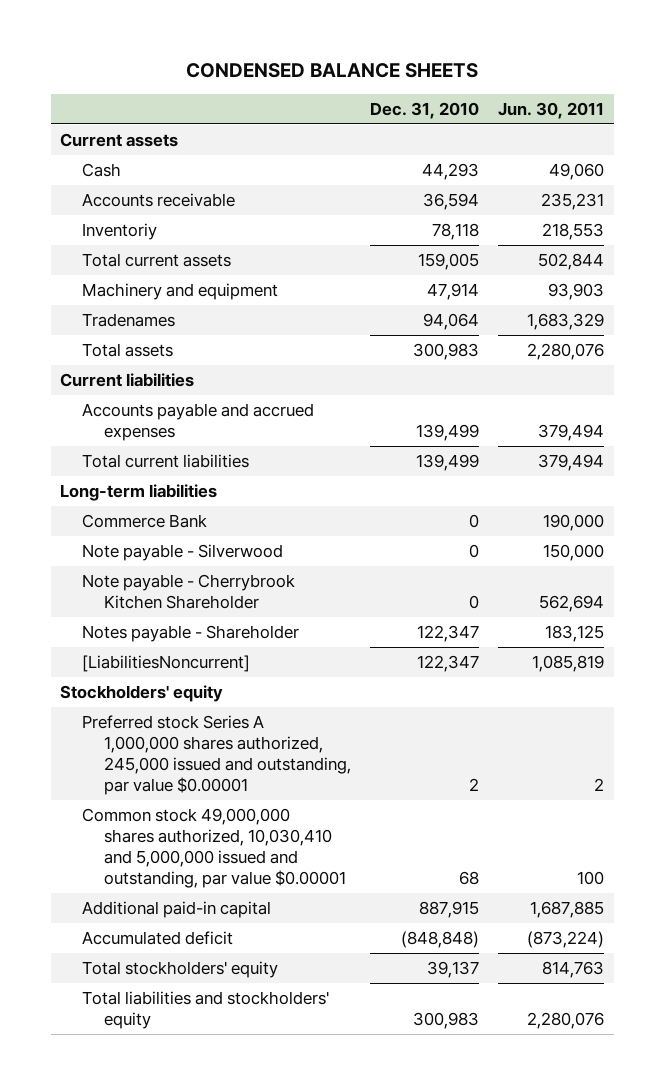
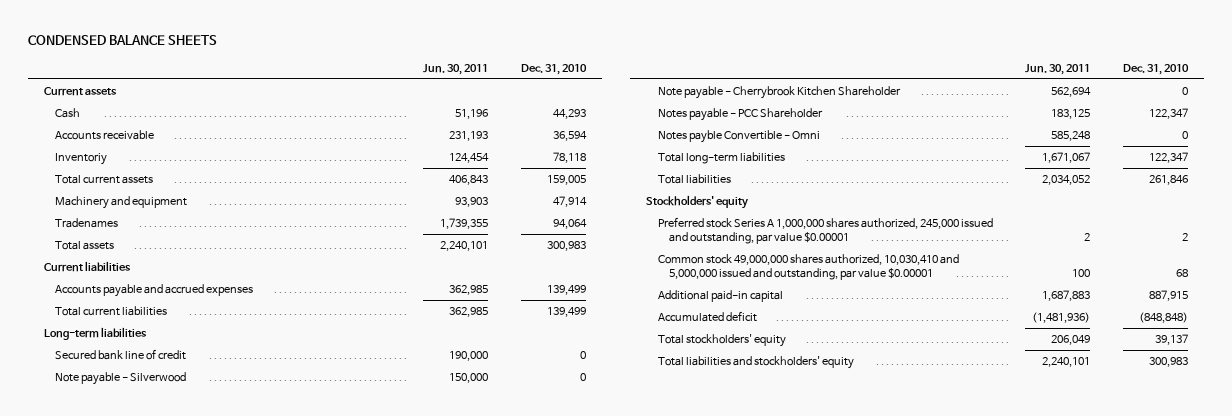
[548,162,604,180] 49,060 -> [454,109,488,120] 51,196
[540,192,604,210] 235,231 -> [448,131,488,142] 231,193
[541,222,604,240] 218,553 -> [448,153,489,164] 124,454
[537,252,604,270] 502,844 -> [448,175,488,186] 406,843
[526,312,604,330] 1,683,329 -> [439,218,488,230] 1,739,355
[526,342,604,360] 2,280,076 -> [439,241,488,252] 2,240,101
[537,423,604,441] 379,494 -> [448,285,488,296] 362,985
[537,453,604,471] 379,494 -> [448,307,488,318] 362,985
[81,513,207,528] Commerce Bank -> [55,349,187,361] Secured bank line of credit
[81,654,250,672] [LiabilitiesNoncurrent] -> none
[81,624,299,642] Notes payable - Shareholder -> [657,108,823,122] Notes payable - PCC Shareholder
none -> [657,130,820,144] Notes payble Convertible - Omni
none -> [657,152,785,165] Total long-term liabilities
none -> [657,174,731,185] Total liabilities
[529,900,604,918] 1,687,885 -> [1042,290,1091,302] 1,687,883
[526,930,604,948] (873,224) -> [1032,312,1091,324] (1,481,936)
[541,960,604,978] 814,763 -> [1051,335,1091,346] 206,049
[526,1011,604,1029] 2,280,076 -> [1042,357,1091,368] 2,240,101

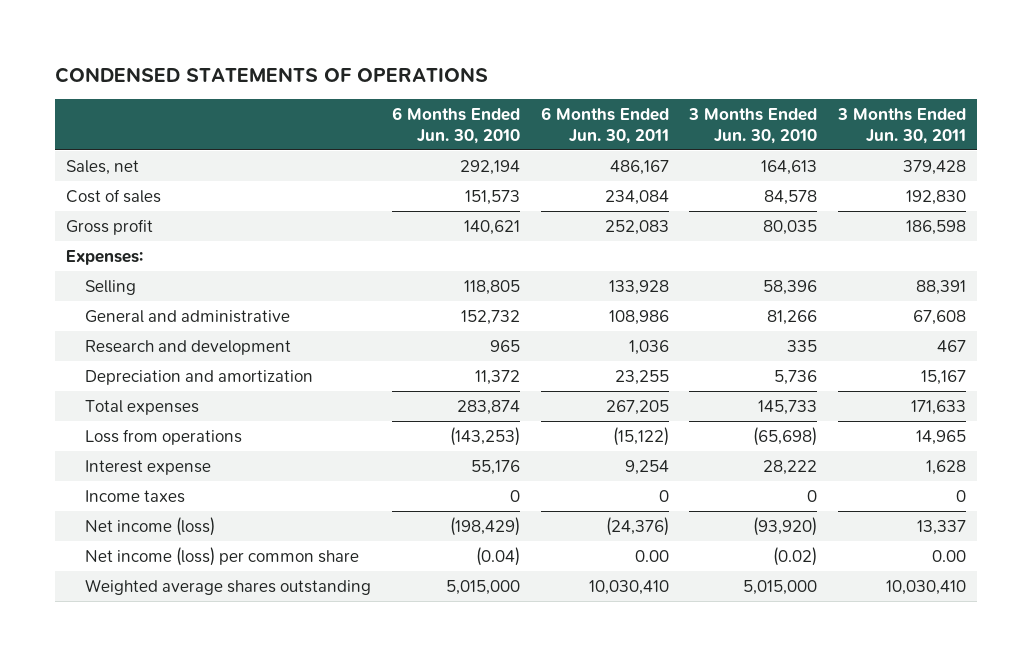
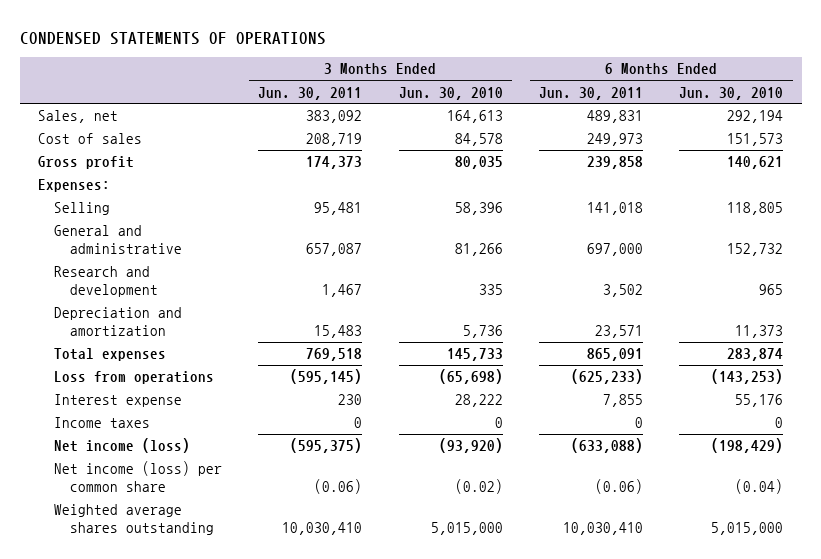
[609,159,669,175] 486,167 -> [587,110,644,124] 489,831
[903,159,967,175] 379,428 -> [306,110,363,124] 383,092
[604,189,669,205] 234,084 -> [587,133,644,147] 249,973
[906,189,967,205] 192,830 -> [306,133,363,147] 208,719
[604,219,669,235] 252,083 -> [587,156,644,170] 239,858
[906,219,967,235] 186,598 -> [306,156,363,170] 174,373
[608,279,669,295] 133,928 -> [587,202,644,216] 141,018
[916,279,967,295] 88,391 -> [314,202,363,216] 95,481
[608,309,669,325] 108,986 -> [587,243,644,257] 697,000
[913,309,967,325] 67,608 -> [306,243,363,257] 657,087
[628,339,669,355] 1,036 -> [603,284,644,298] 3,502
[937,339,967,352] 467 -> [322,284,363,298] 1,467
[474,369,520,385] 11,372 -> [735,325,784,339] 11,373
[614,369,669,385] 23,255 -> [595,325,644,339] 23,571
[921,369,967,385] 15,167 -> [314,325,363,339] 15,483
[605,399,669,415] 267,205 -> [587,348,644,362] 865,091
[911,399,967,415] 171,633 -> [306,348,363,362] 769,518
[612,426,669,446] (15,122) -> [571,369,644,385] (625,233)
[916,429,967,445] 14,965 -> [290,369,363,385] (595,145)
[624,459,669,475] 9,254 -> [603,394,644,408] 7,855
[926,459,967,475] 1,628 -> [338,394,363,406] 230
[605,516,669,536] (24,376) -> [571,438,644,454] (633,088)
[917,519,967,535] 13,337 -> [290,438,363,454] (595,375)
[634,549,669,562] 0.00 -> [595,479,644,495] (0.06)
[932,549,967,562] 0.00 -> [314,479,363,495] (0.06)

